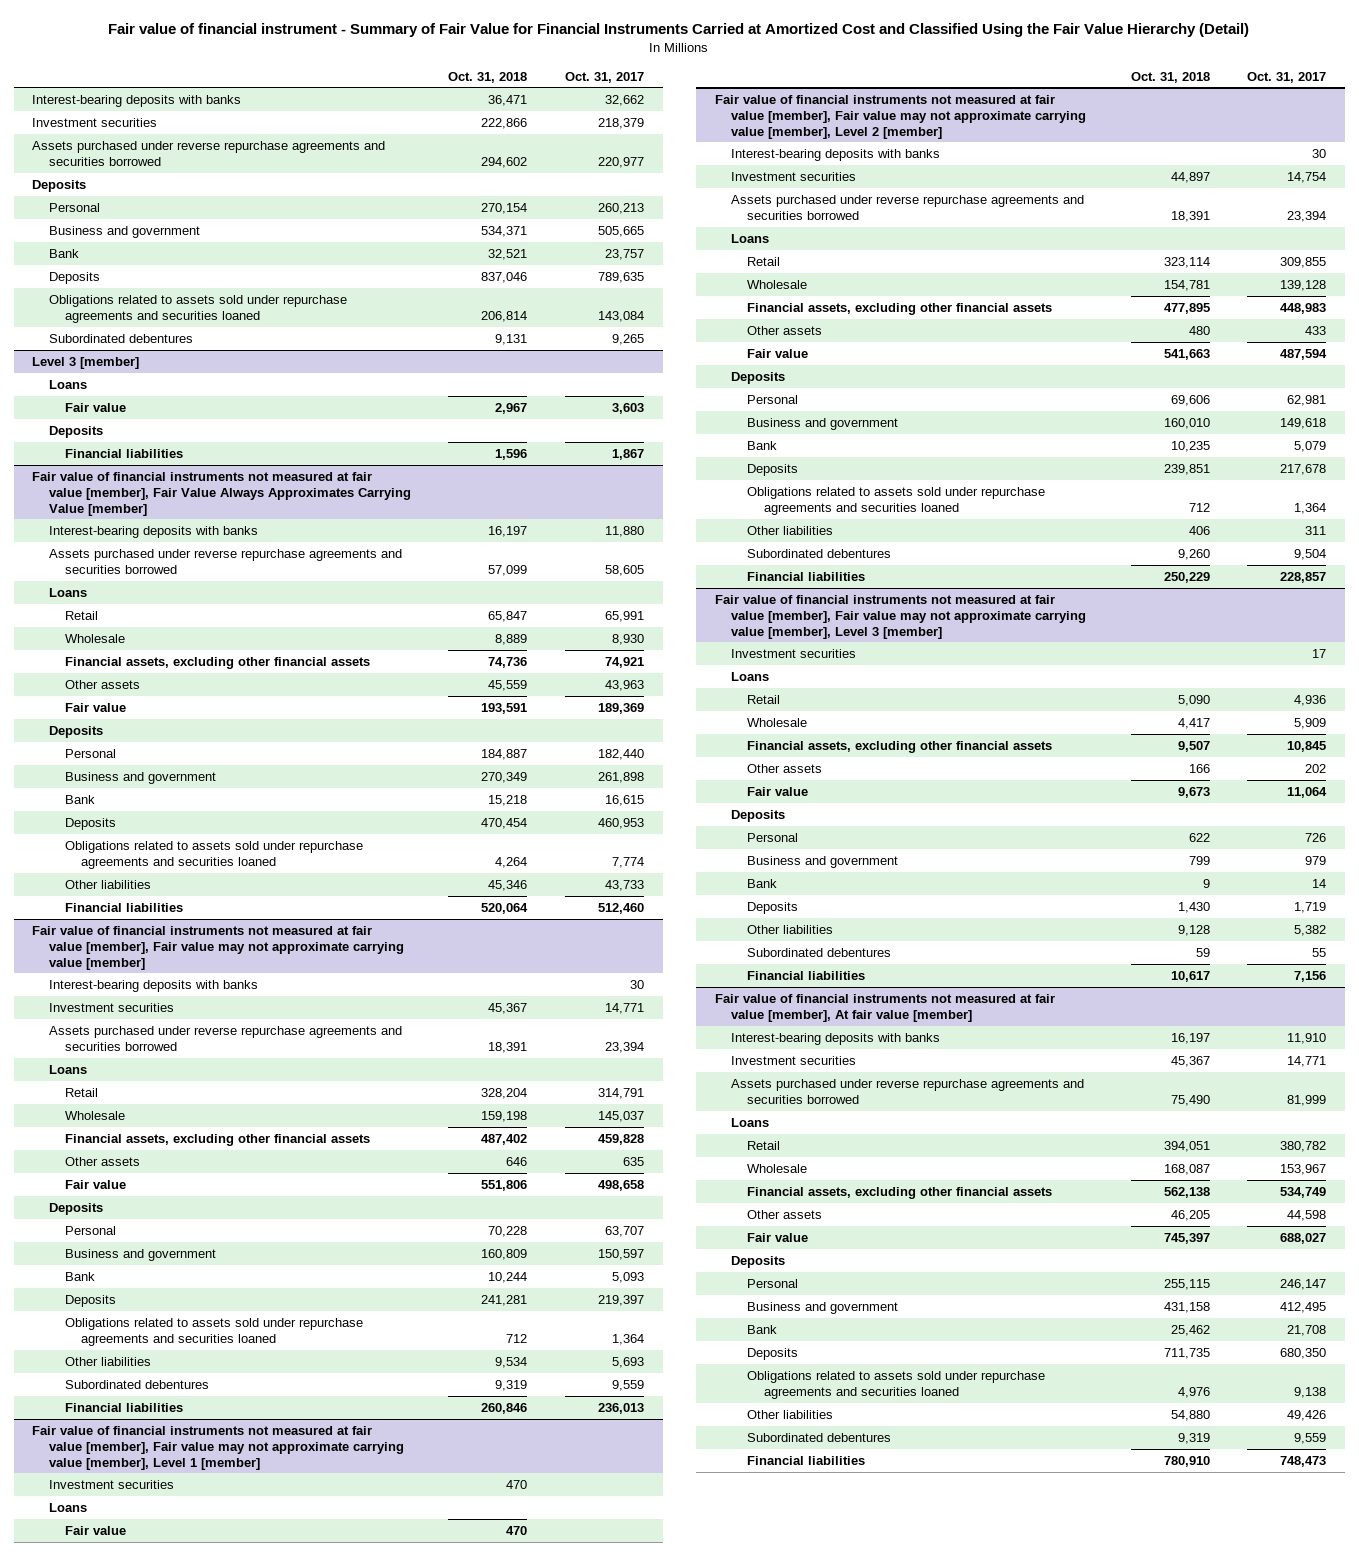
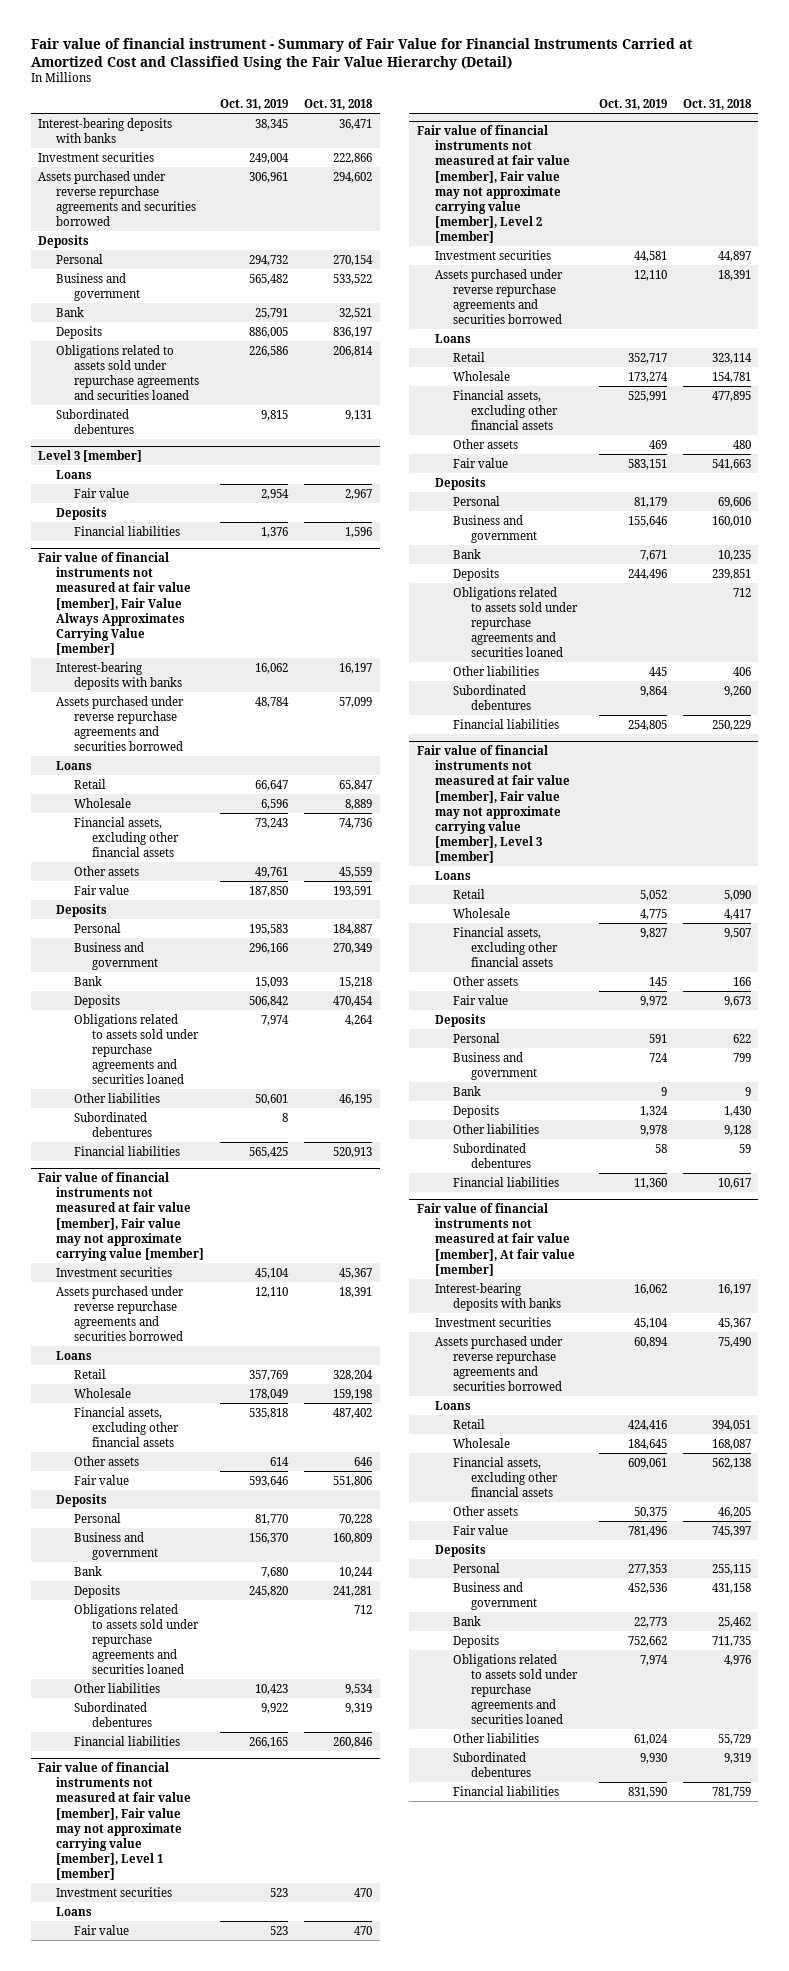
[565,71,645,83] Oct. 31, 2017 -> none
none -> [220,98,289,110] Oct. 31, 2019
[481,225,528,237] 534,371 -> [333,273,373,285] 533,522
[481,271,528,283] 837,046 -> [333,326,373,338] 836,197
[488,879,528,891] 45,346 -> [339,1093,373,1105] 46,195
none -> [74,1111,153,1137] Subordinated debentures
[481,902,529,914] 520,064 -> [333,1146,373,1158] 520,913
[48,979,258,992] Interest-bearing deposits with banks -> none
[730,148,940,161] Interest-bearing deposits with banks -> none
[730,648,856,658] Investment securities -> none
[1170,1409,1210,1421] 54,880 -> [717,1733,751,1745] 55,729
[1163,1455,1210,1467] 780,910 -> [711,1786,751,1798] 781,759

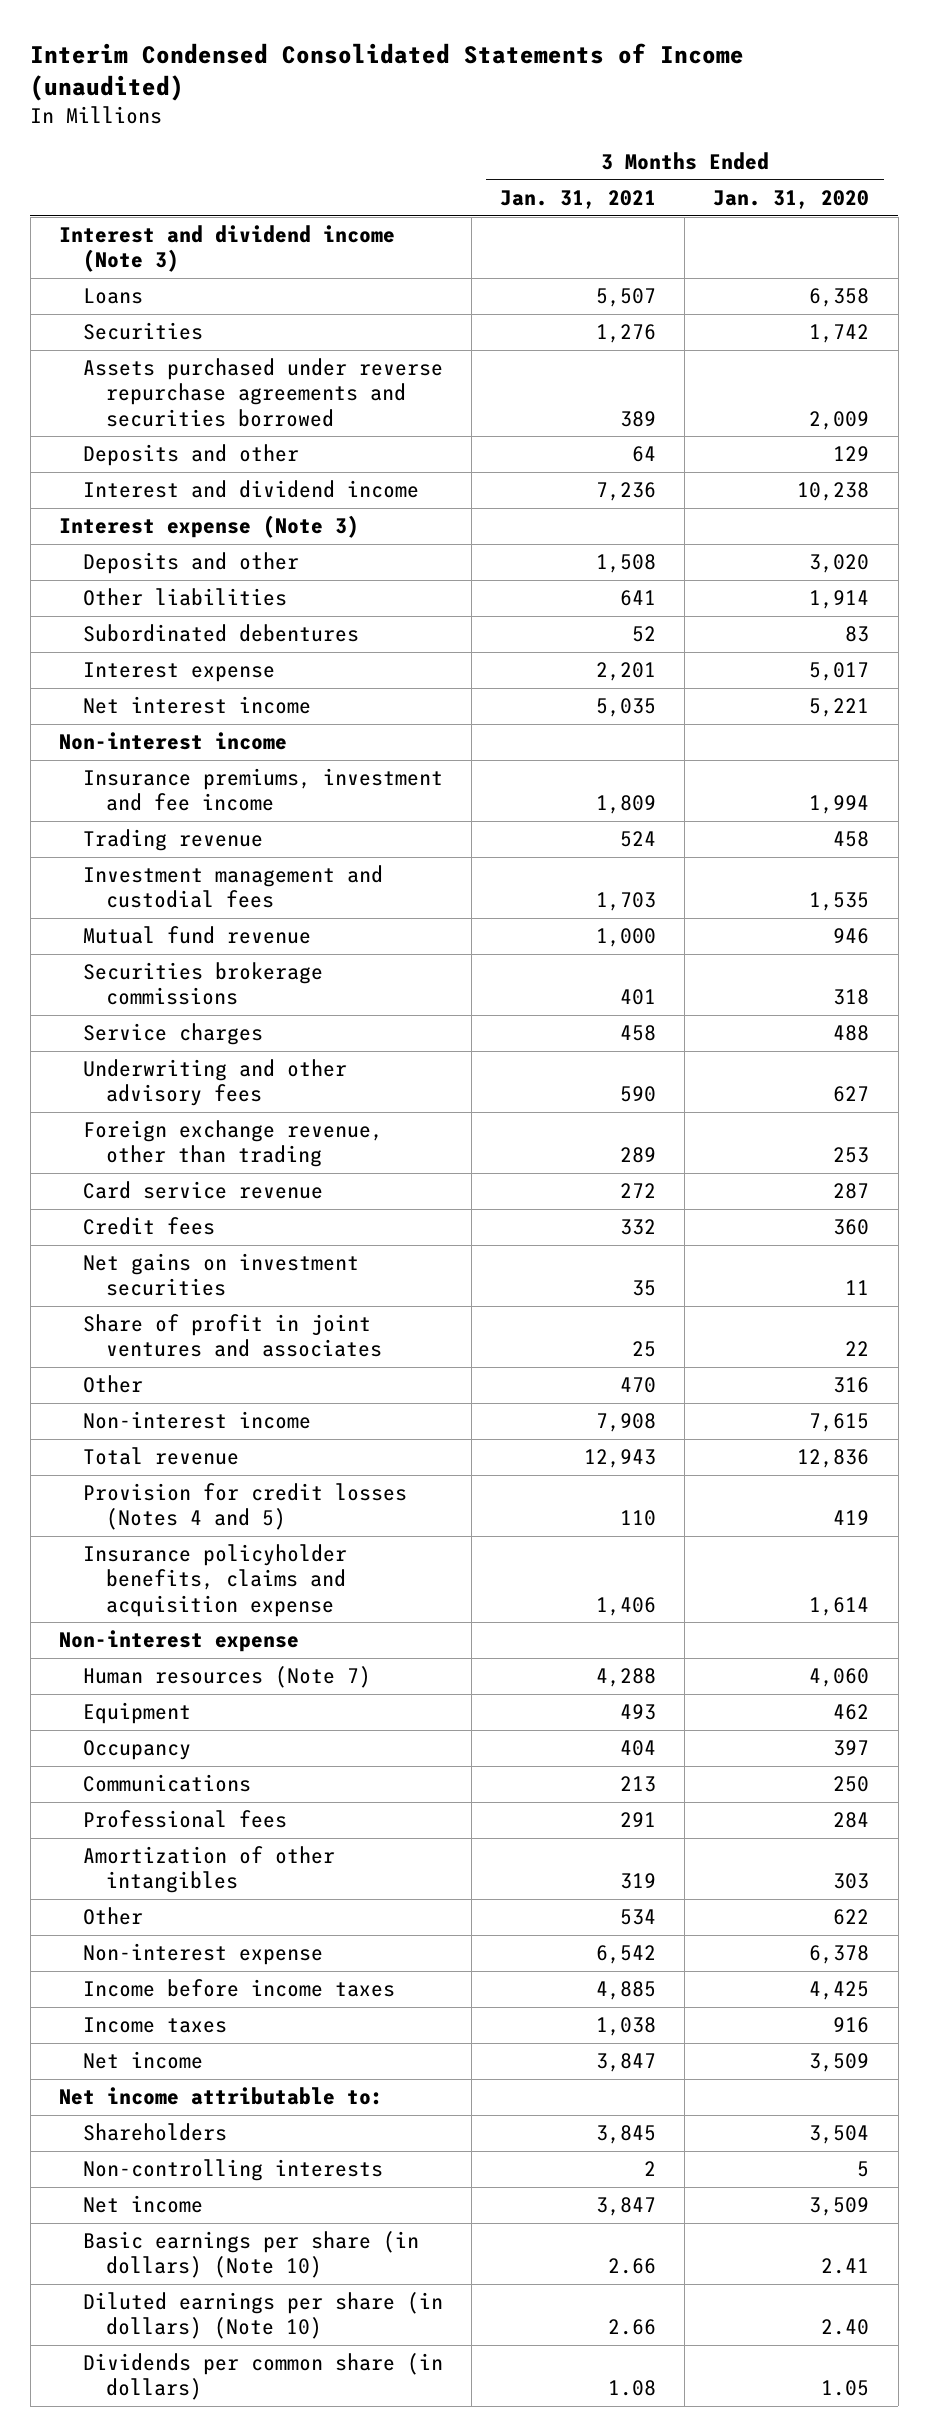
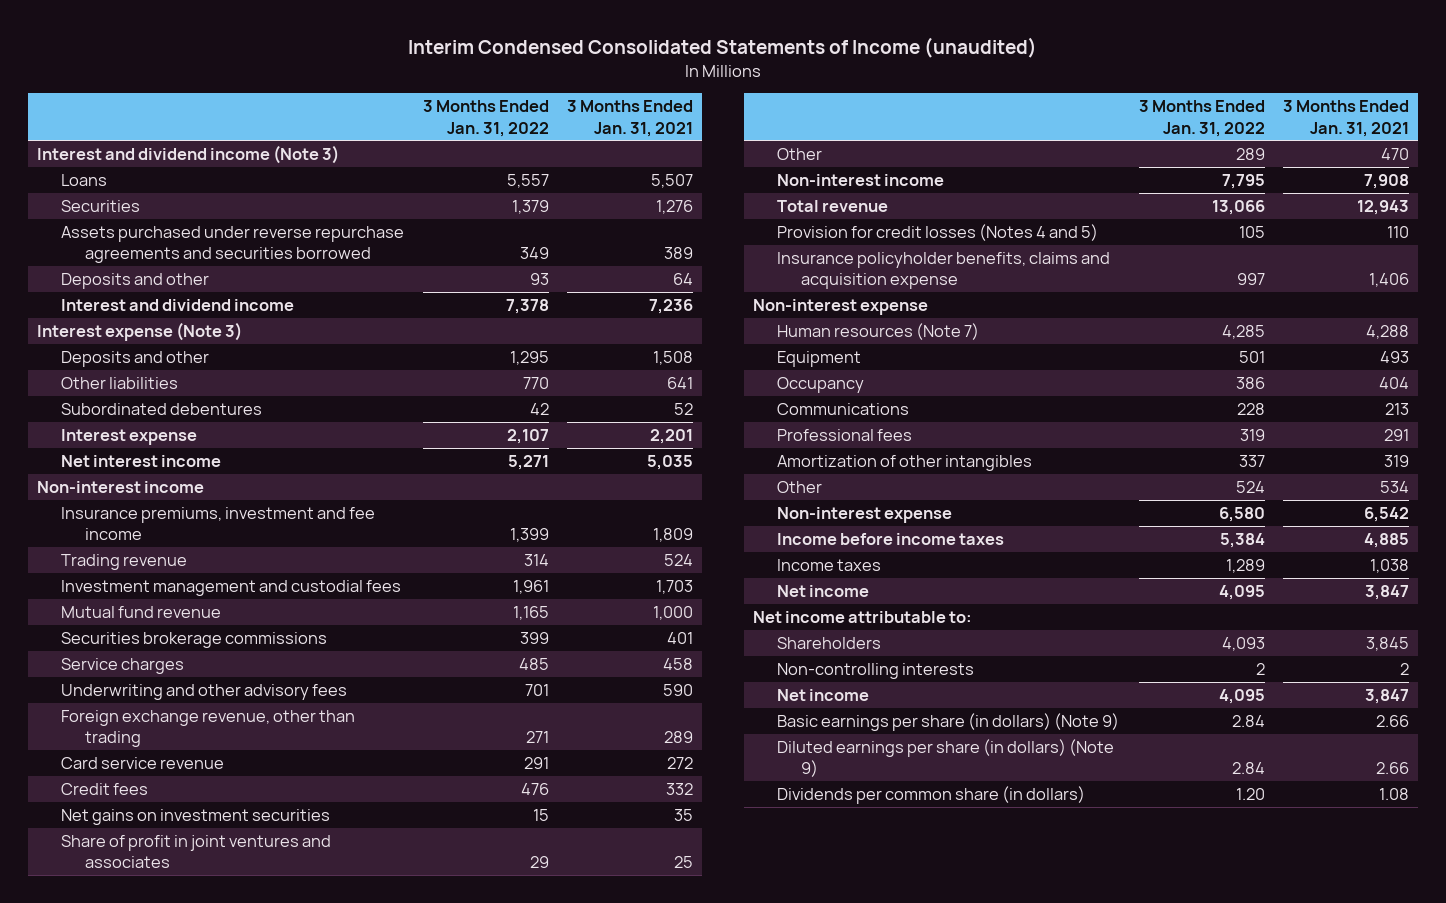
[713,190,870,210] Jan. 31, 2020 -> none
none -> [422,100,549,137] 3 Months Ended Jan. 31, 2022
[82,2231,419,2279] Basic earnings per share (in dollars) (Note 10) -> [777,712,1120,731] Basic earnings per share (in dollars) (Note 9)
[82,2292,443,2340] Diluted earnings per share (in dollars) (Note 10) -> [777,738,1115,778] Diluted earnings per share (in dollars) (Note 9)

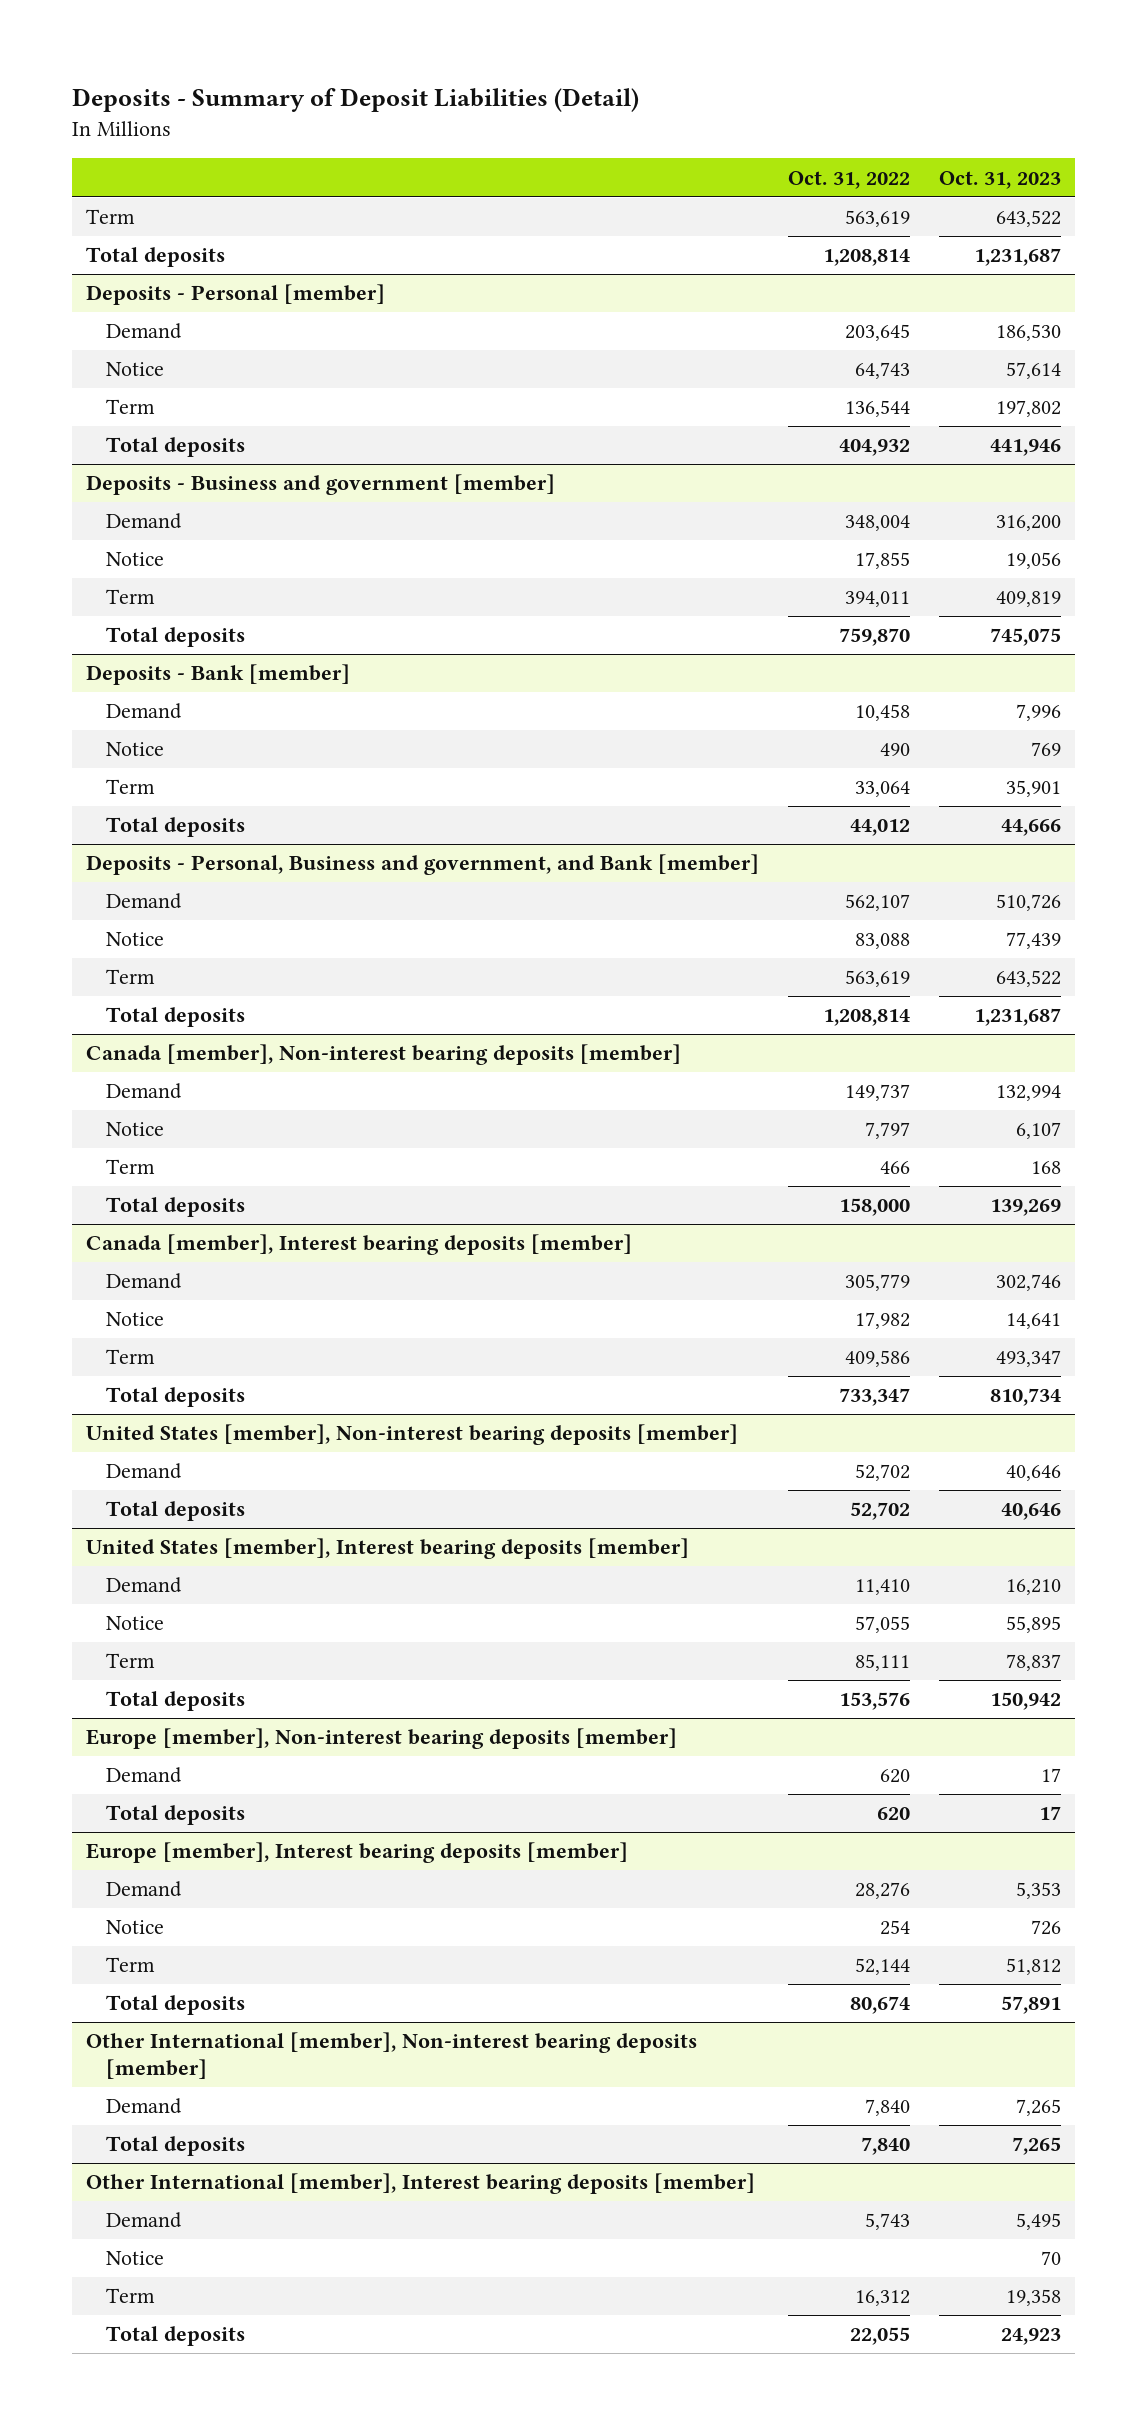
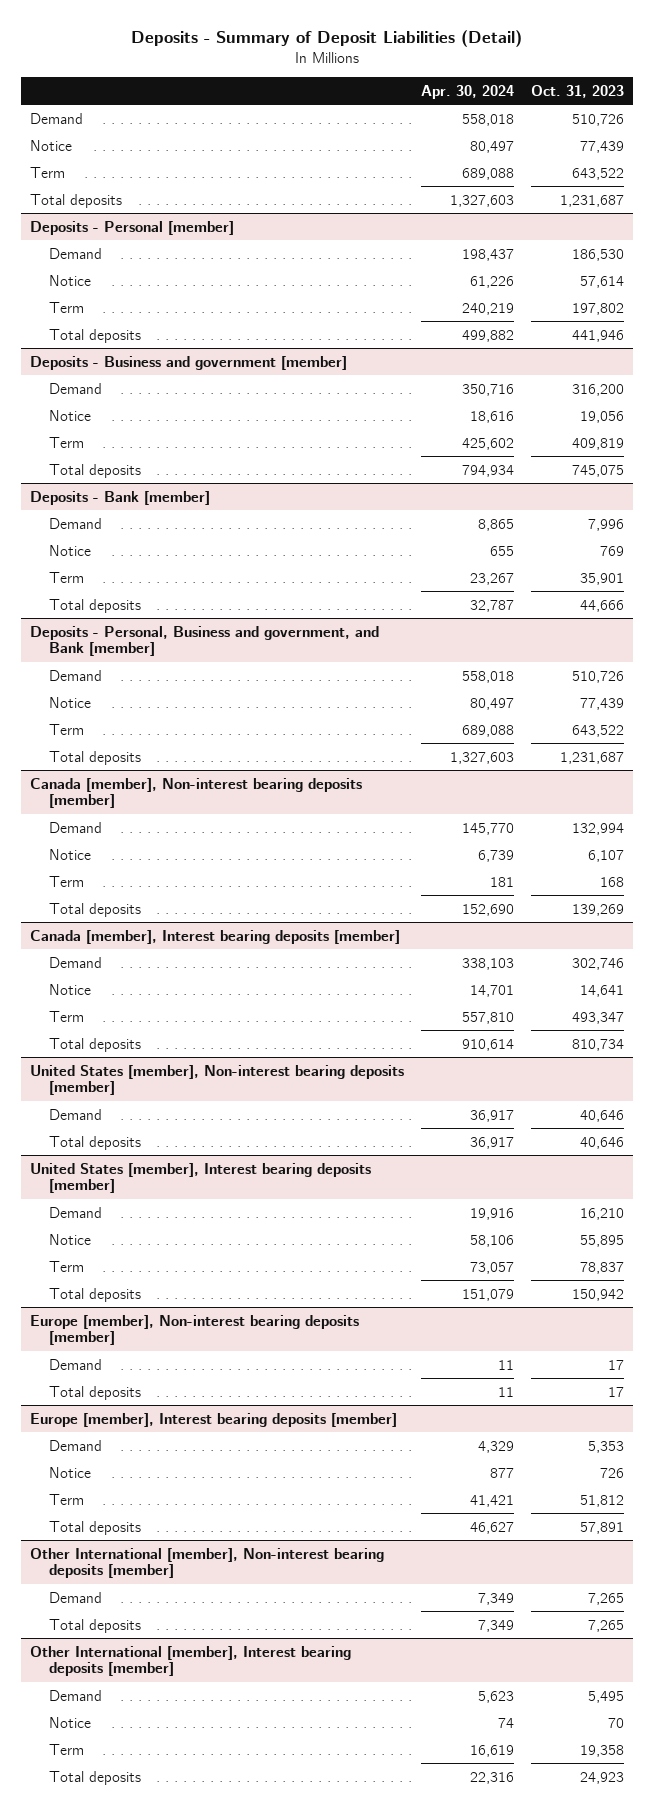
[788,170,911,189] Oct. 31, 2022 -> none
none -> [420,84,514,99] Apr. 30, 2024
none -> [29,112,83,124] Demand
none -> [29,139,72,151] Notice

